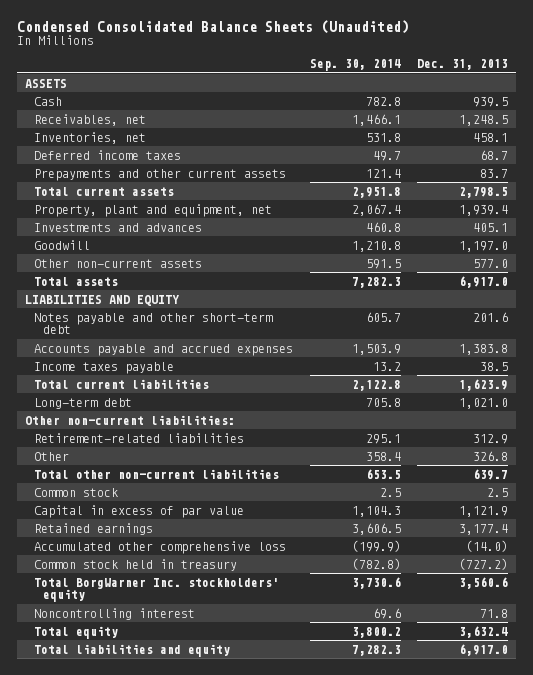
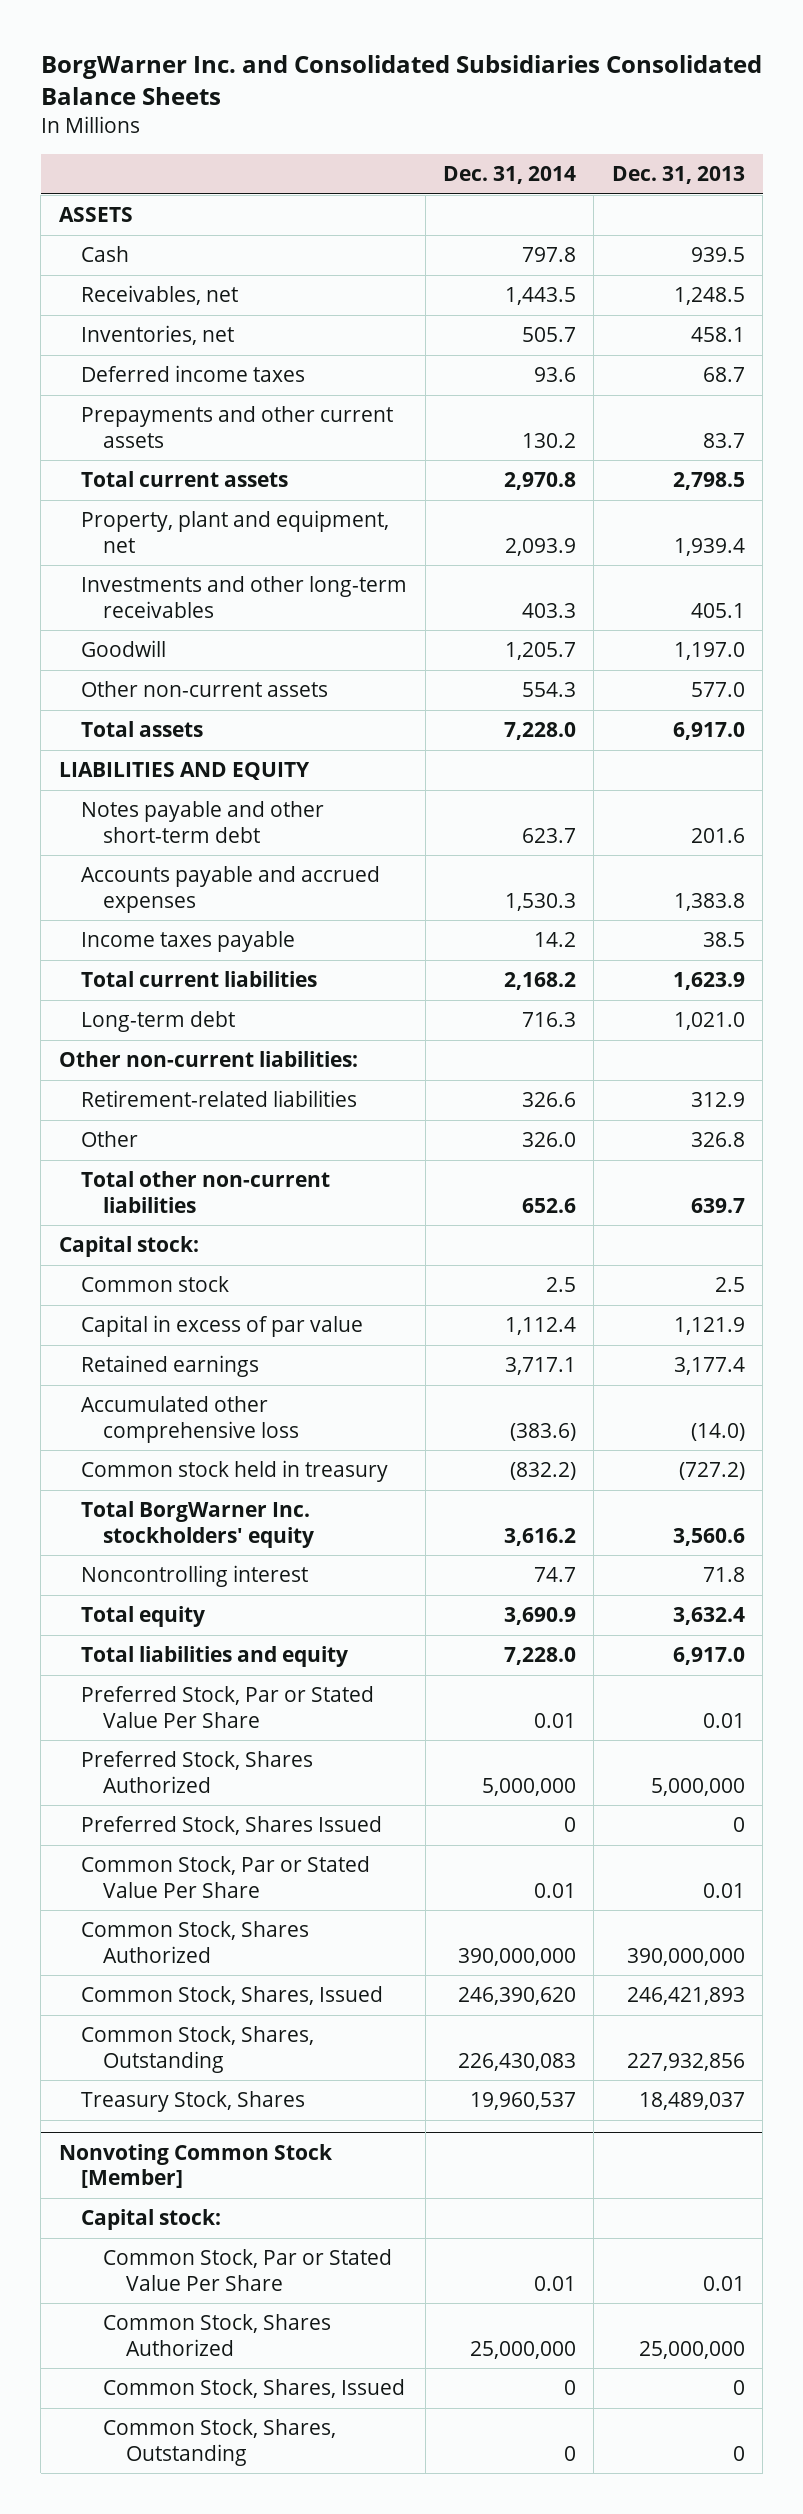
[16,19,409,34] Condensed Consolidated Balance Sheets (Unaudited) -> [40,54,762,106] BorgWarner Inc. and Consolidated Subsidiaries Consolidated Balance Sheets
[309,59,401,72] Sep. 30, 2014 -> none
none -> [442,166,576,185] Dec. 31, 2014
[33,222,202,232] Investments and advances -> [81,576,408,618] Investments and other long-term receivables
none -> [58,1236,199,1258] Capital stock:
none -> [81,1686,375,1728] Preferred Stock, Par or Stated Value Per Share
none -> [81,1751,314,1793] Preferred Stock, Shares Authorized
none -> [81,1816,383,1836] Preferred Stock, Shares Issued
none -> [81,1856,371,1898] Common Stock, Par or Stated Value Per Share
none -> [81,1921,310,1963] Common Stock, Shares Authorized
none -> [81,1986,384,2006] Common Stock, Shares, Issued
none -> [81,2026,315,2073] Common Stock, Shares, Outstanding
none -> [81,2091,306,2113] Treasury Stock, Shares
none -> [58,2144,333,2189] Nonvoting Common Stock [Member]
none -> [81,2209,222,2231] Capital stock:
none -> [103,2249,393,2291] Common Stock, Par or Stated Value Per Share
none -> [103,2314,332,2356] Common Stock, Shares Authorized
none -> [103,2379,406,2399] Common Stock, Shares, Issued
none -> [103,2419,337,2466] Common Stock, Shares, Outstanding

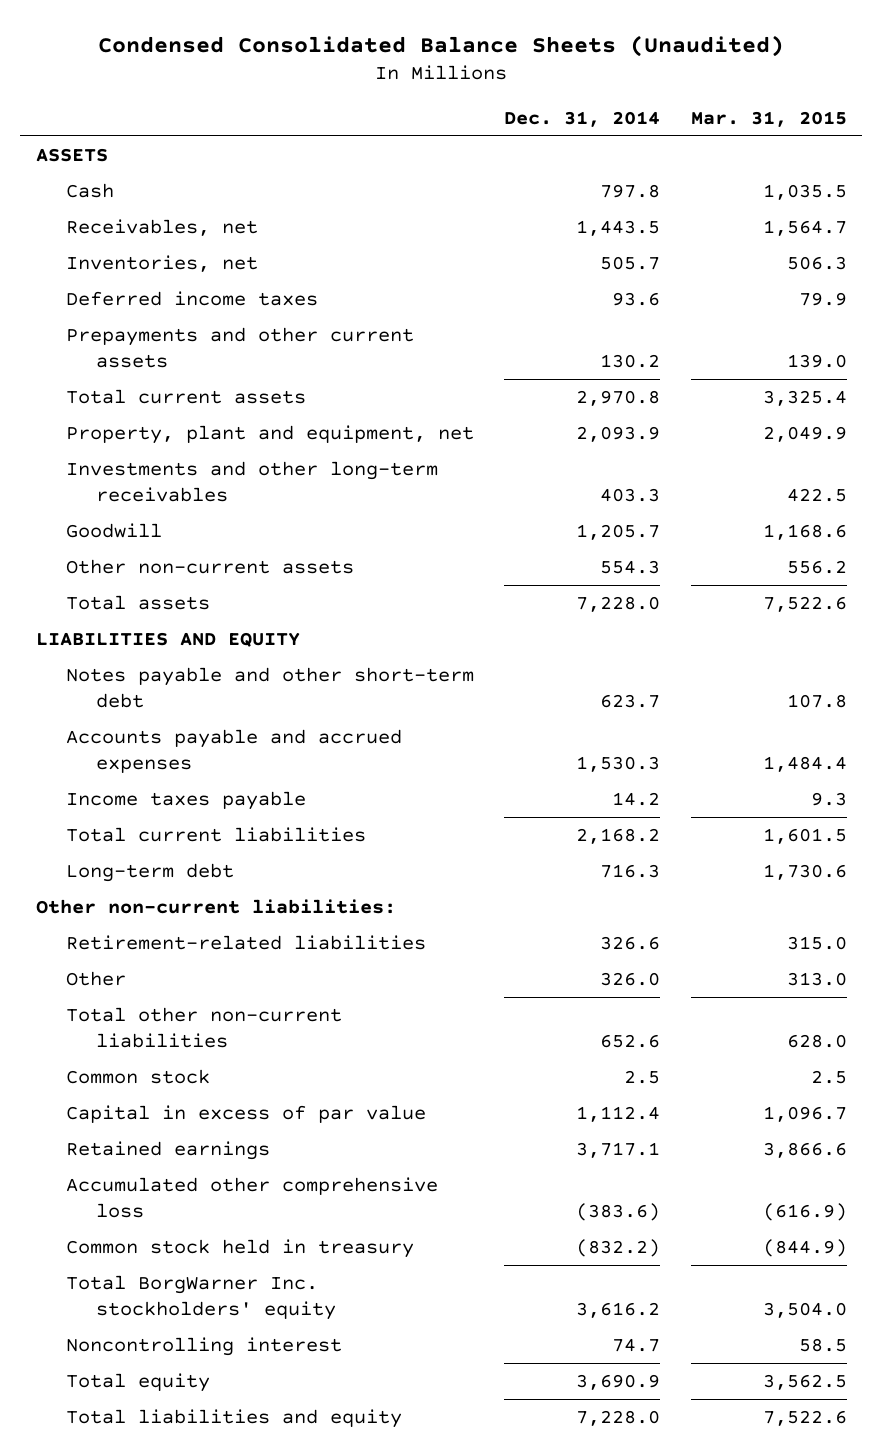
[40,54,762,106] BorgWarner Inc. and Consolidated Subsidiaries Consolidated Balance Sheets -> [98,35,785,58] Condensed Consolidated Balance Sheets (Unaudited)
[611,166,745,185] Dec. 31, 2013 -> none
none -> [690,110,847,127] Mar. 31, 2015
[58,1236,199,1258] Capital stock: -> none
[81,1686,375,1728] Preferred Stock, Par or Stated Value Per Share -> none
[81,1751,314,1793] Preferred Stock, Shares Authorized -> none
[81,1816,383,1836] Preferred Stock, Shares Issued -> none
[81,1856,371,1898] Common Stock, Par or Stated Value Per Share -> none
[81,1921,310,1963] Common Stock, Shares Authorized -> none
[81,1986,384,2006] Common Stock, Shares, Issued -> none
[81,2026,315,2073] Common Stock, Shares, Outstanding -> none
[81,2091,306,2113] Treasury Stock, Shares -> none
[58,2144,333,2189] Nonvoting Common Stock [Member] -> none
[81,2209,222,2231] Capital stock: -> none
[103,2249,393,2291] Common Stock, Par or Stated Value Per Share -> none
[103,2314,332,2356] Common Stock, Shares Authorized -> none
[103,2379,406,2399] Common Stock, Shares, Issued -> none
[103,2419,337,2466] Common Stock, Shares, Outstanding -> none

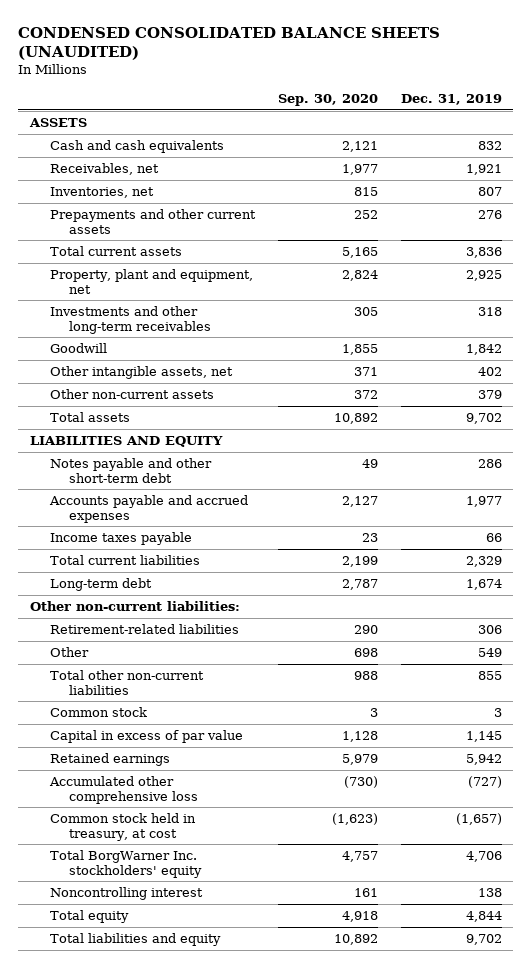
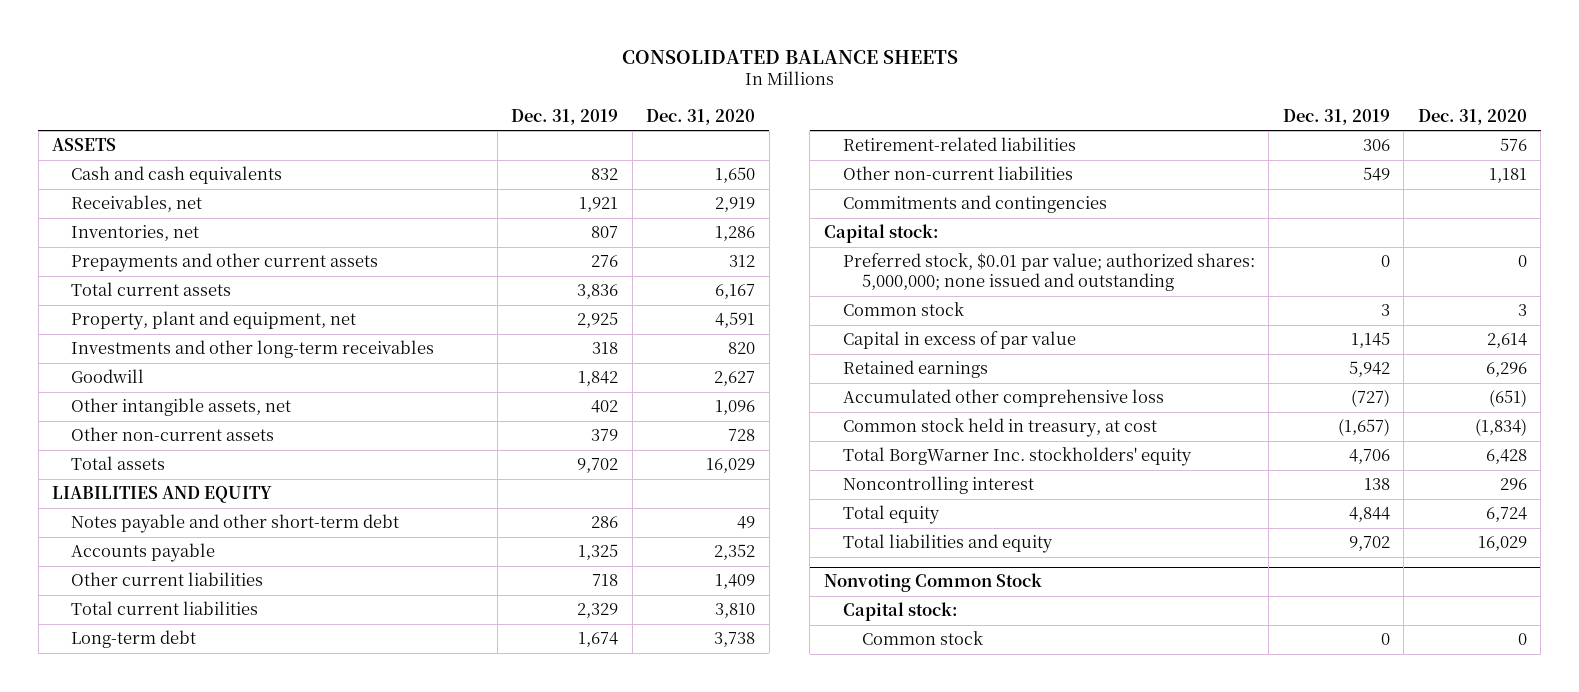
[18,26,441,61] CONDENSED CONSOLIDATED BALANCE SHEETS (UNAUDITED) -> [621,49,958,64] CONSOLIDATED BALANCE SHEETS
[277,94,378,107] Sep. 30, 2020 -> none
none -> [646,108,756,125] Dec. 31, 2020
[48,494,248,523] Accounts payable and accrued expenses -> none
[49,531,192,545] Income taxes payable -> none
none -> [71,543,216,563] Accounts payable
none -> [71,572,264,587] Other current liabilities
[29,600,240,611] Other non-current liabilities: -> none
[49,669,204,695] Total other non-current liabilities -> none
[49,646,89,657] Other -> [842,166,1073,181] Other non-current liabilities
none -> [842,195,1107,214] Commitments and contingencies
none -> [823,224,939,244] Capital stock:
none -> [842,253,1255,292] Preferred stock, $0.01 par value; authorized shares: 5,000,000; none issued and outstanding
none -> [823,573,1042,593] Nonvoting Common Stock
none -> [842,602,958,622] Capital stock:
none -> [862,631,984,646] Common stock

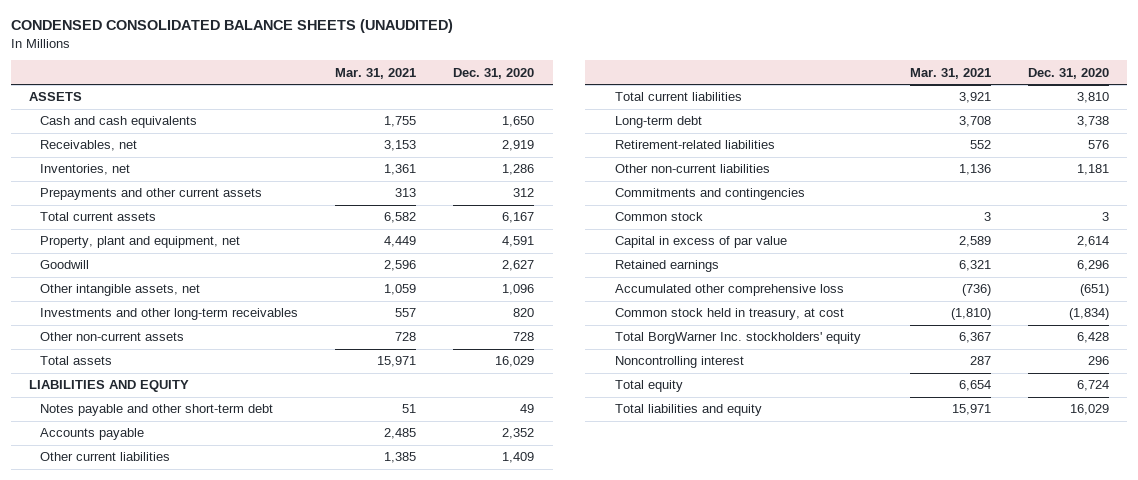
[621,49,958,64] CONSOLIDATED BALANCE SHEETS -> [10,19,453,34] CONDENSED CONSOLIDATED BALANCE SHEETS (UNAUDITED)
[511,108,619,125] Dec. 31, 2019 -> none
none -> [335,67,417,79] Mar. 31, 2021
[71,340,435,359] Investments and other long-term receivables -> [40,308,299,321] Investments and other long-term receivables
[823,224,939,244] Capital stock: -> none
[842,253,1255,292] Preferred stock, $0.01 par value; authorized shares: 5,000,000; none issued and outstanding -> none
[823,573,1042,593] Nonvoting Common Stock -> none
[842,602,958,622] Capital stock: -> none
[862,631,984,646] Common stock -> none

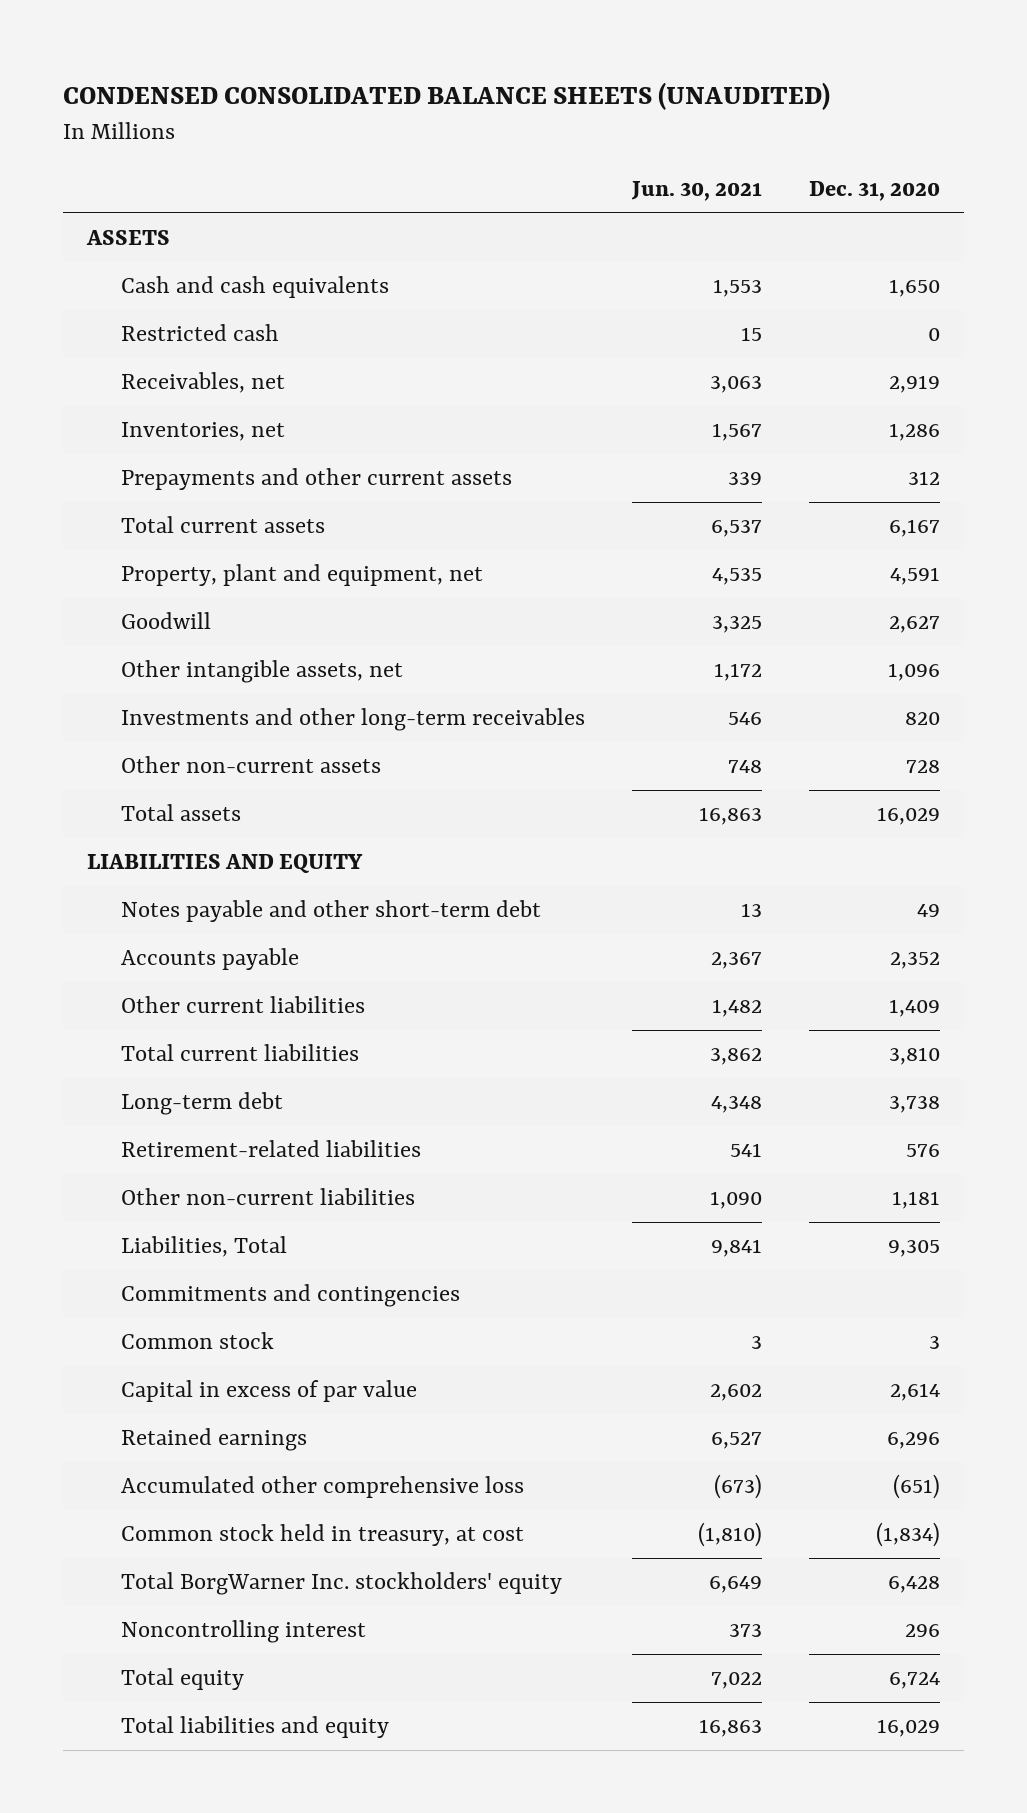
[335,67,417,79] Mar. 31, 2021 -> none
none -> [631,181,763,202] Jun. 30, 2021
none -> [121,324,280,342] Restricted cash
none -> [121,1236,288,1258] Liabilities, Total

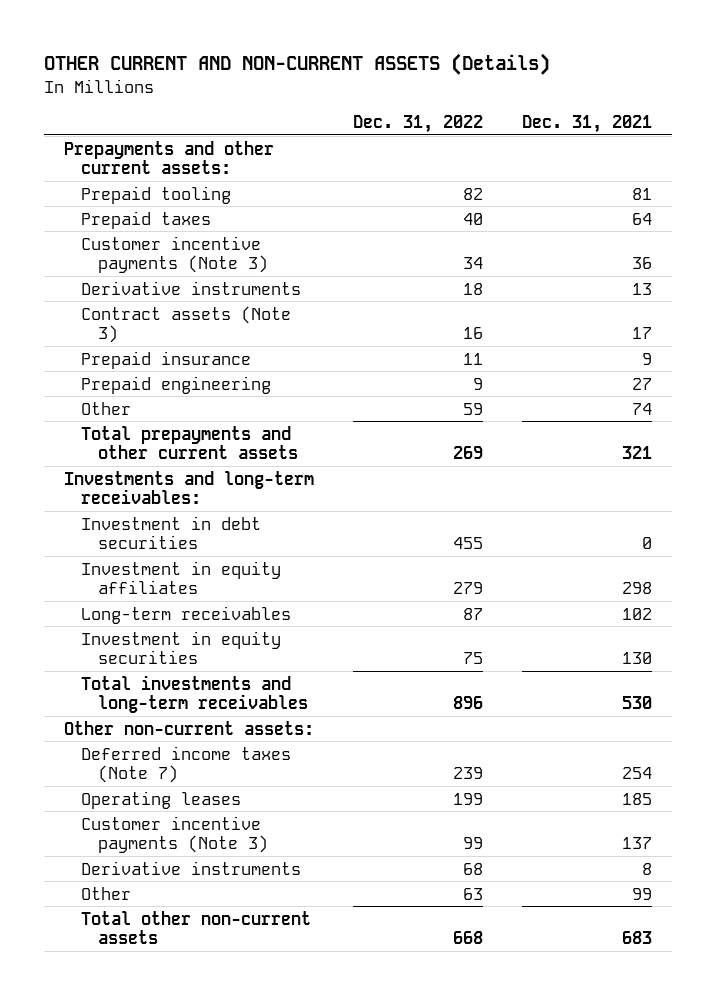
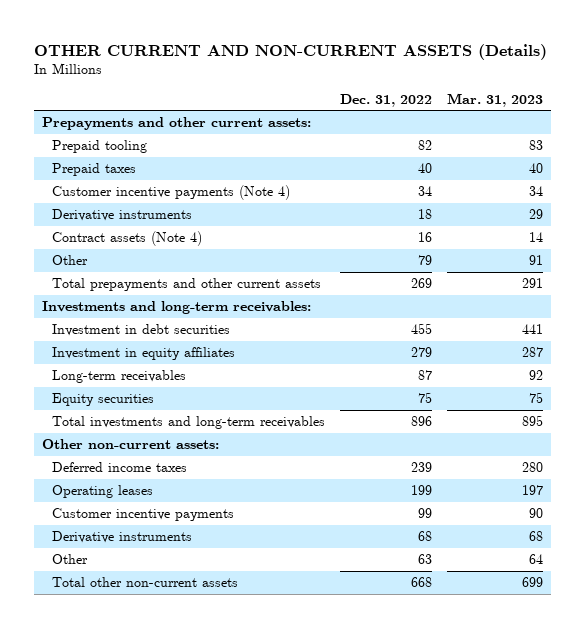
[522,115,653,134] Dec. 31, 2021 -> none
none -> [447,92,544,107] Mar. 31, 2023
[80,235,268,274] Customer incentive payments (Note 3) -> [52,185,291,201] Customer incentive payments (Note 4)
[80,350,251,369] Prepaid insurance -> none
[80,375,271,394] Prepaid engineering -> none
[80,305,291,344] Contract assets (Note 3) -> [52,231,203,247] Contract assets (Note 4)
[462,402,483,415] 59 -> [418,255,433,266] 79
[80,630,281,665] Investment in equity securities -> [52,393,155,407] Equity securities
[80,745,291,784] Deferred income taxes (Note 7) -> [52,462,188,473] Deferred income taxes
[80,815,268,854] Customer incentive payments (Note 3) -> [52,508,235,522] Customer incentive payments

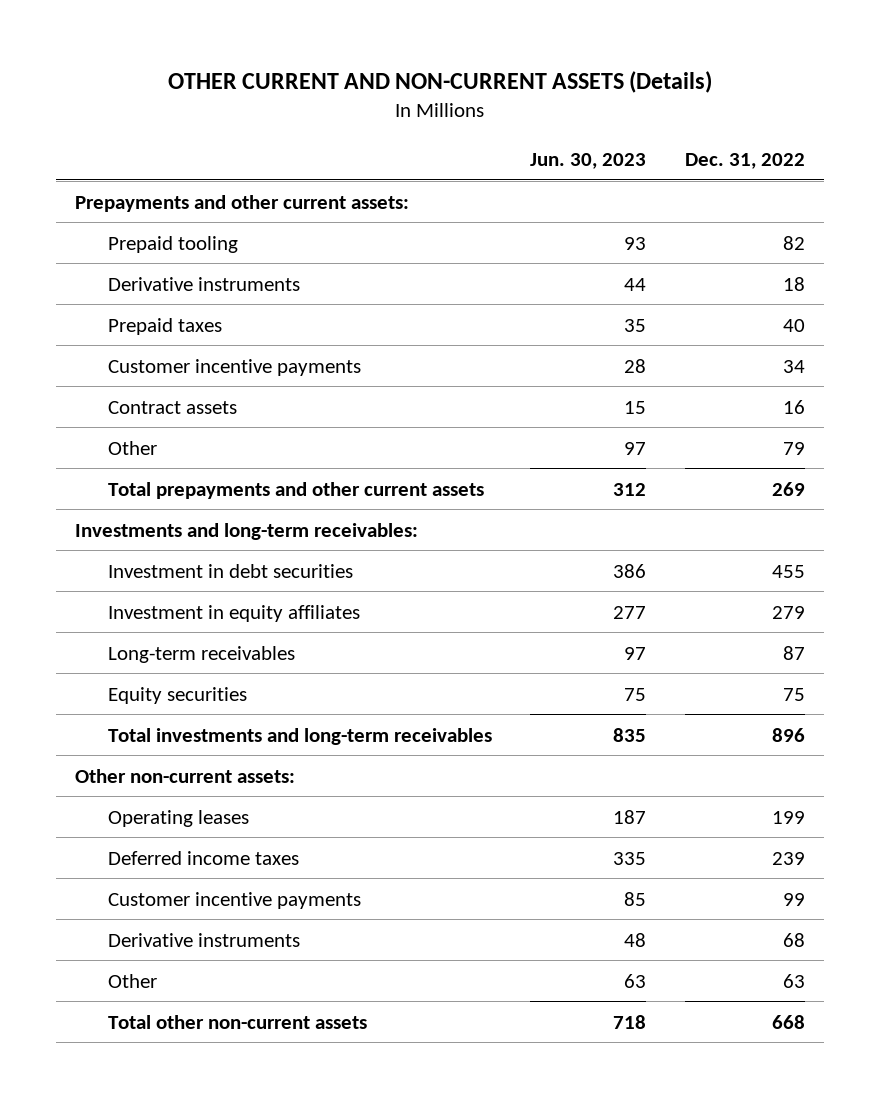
[447,92,544,107] Mar. 31, 2023 -> none
none -> [530,152,647,169] Jun. 30, 2023
[52,185,291,201] Customer incentive payments (Note 4) -> none
[52,163,137,177] Prepaid taxes -> [107,317,222,335] Prepaid taxes
none -> [107,358,361,376] Customer incentive payments
[52,231,203,247] Contract assets (Note 4) -> [107,400,237,414] Contract assets
[52,462,188,473] Deferred income taxes -> [107,850,299,865] Deferred income taxes

